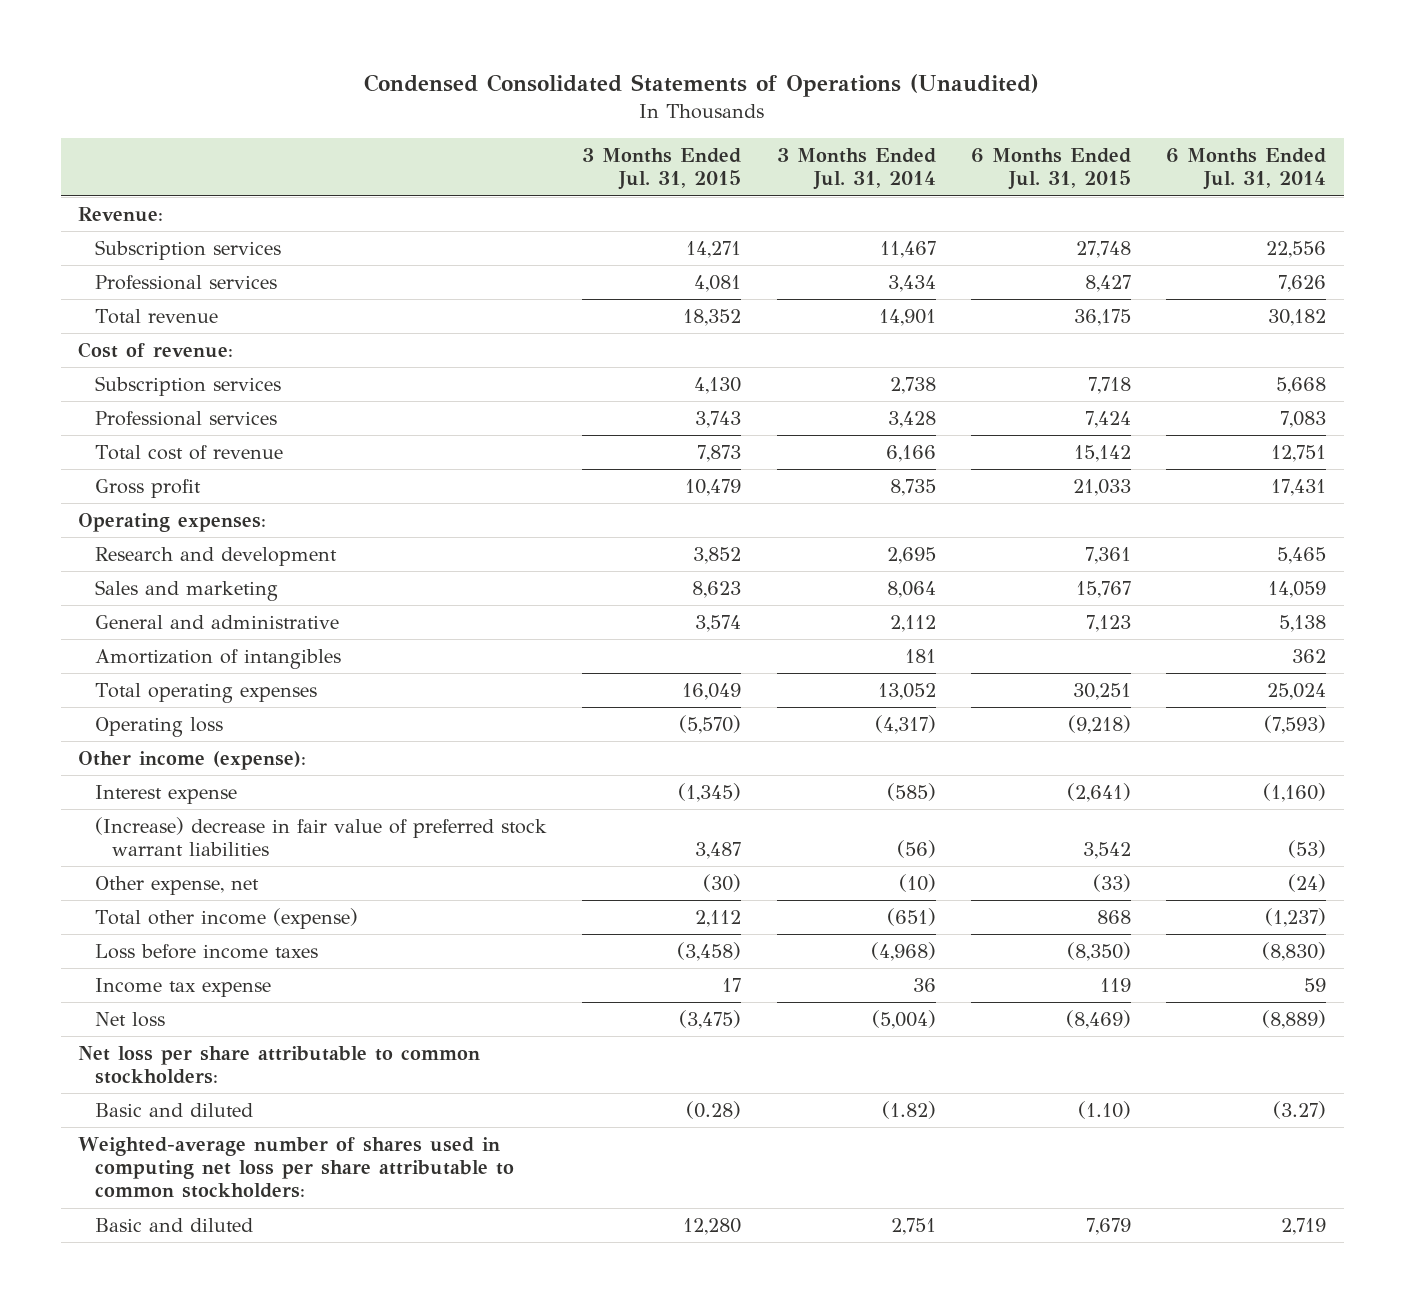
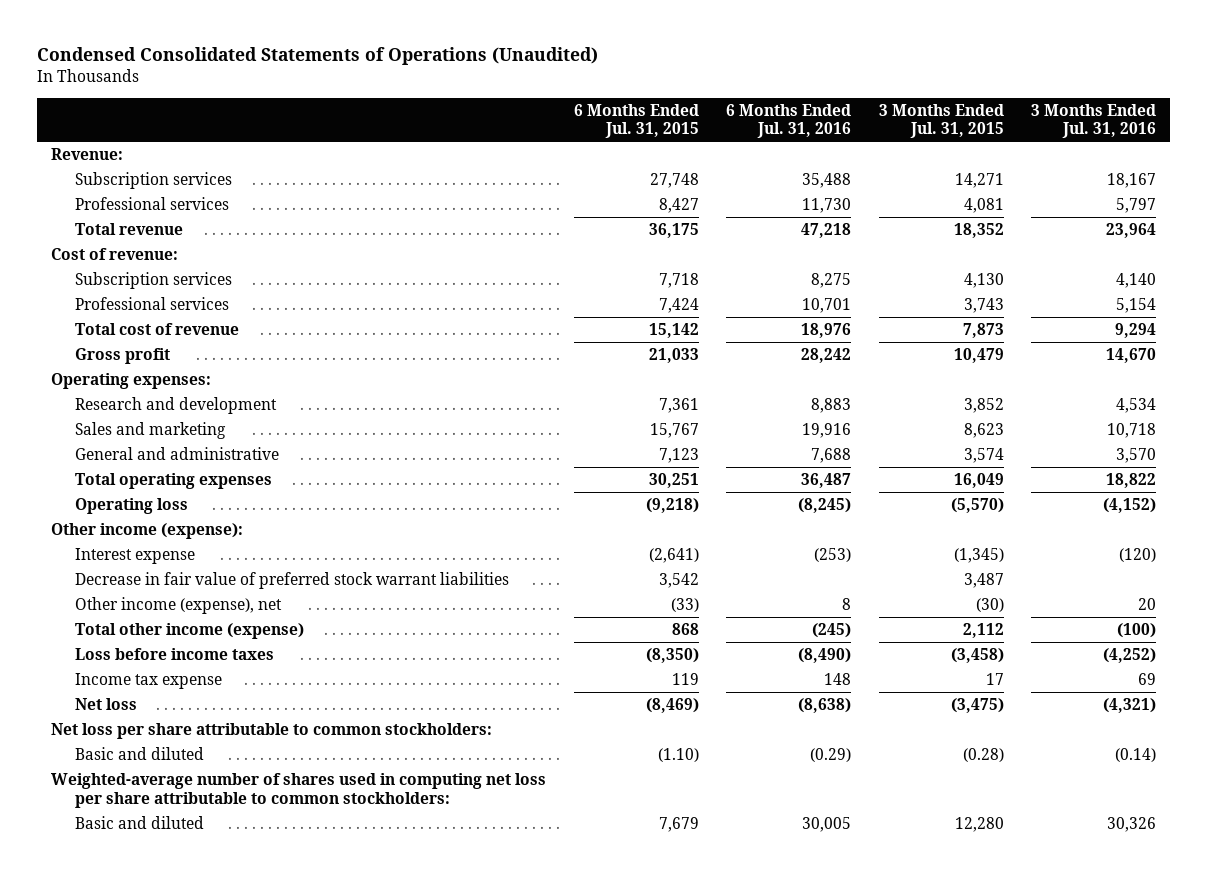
[776,148,936,191] 3 Months Ended Jul. 31, 2014 -> none
[1166,148,1327,191] 6 Months Ended Jul. 31, 2014 -> none
none -> [726,103,852,139] 6 Months Ended Jul. 31, 2016
none -> [1031,103,1157,139] 3 Months Ended Jul. 31, 2016
[94,648,341,669] Amortization of intangibles -> none
[94,816,547,857] (Increase) decrease in fair value of preferred stock warrant liabilities -> [75,571,510,589] Decrease in fair value of preferred stock warrant liabilities
[94,875,259,895] Other expense, net -> [75,596,283,614] Other income (expense), net

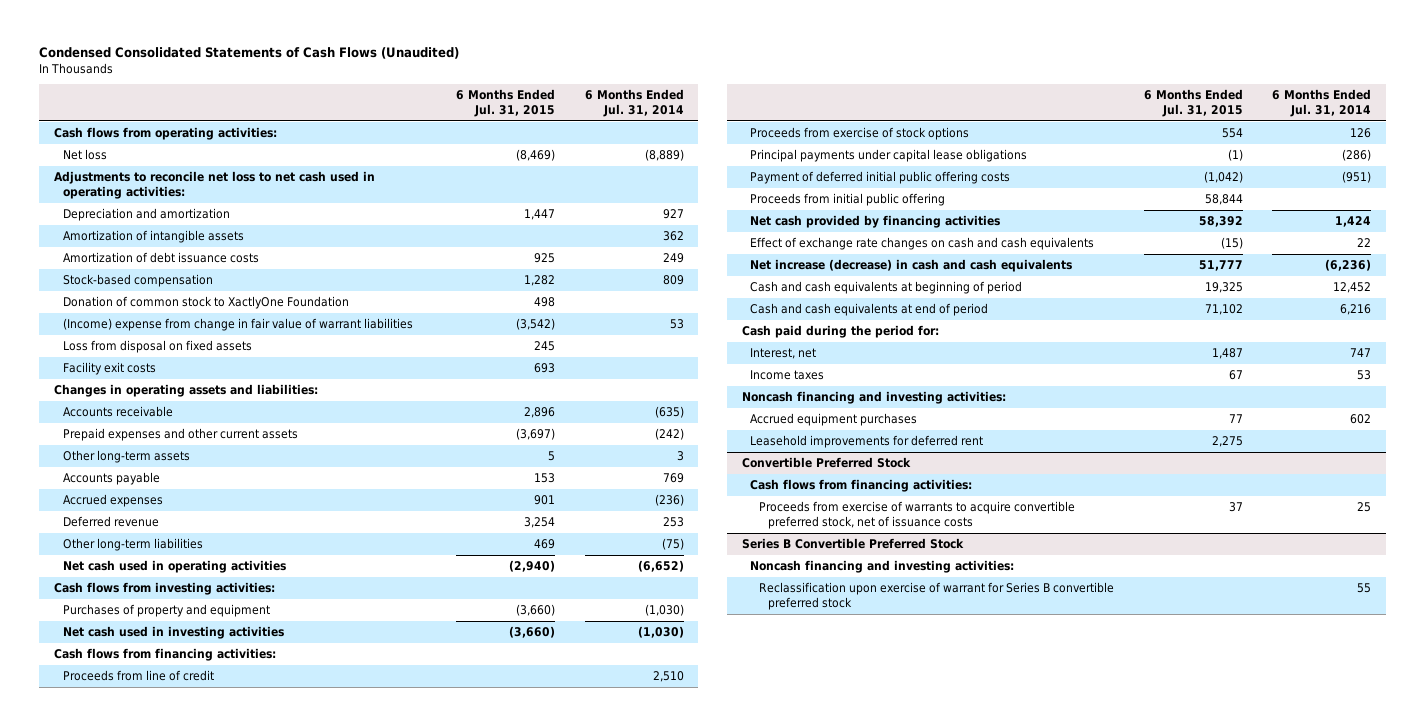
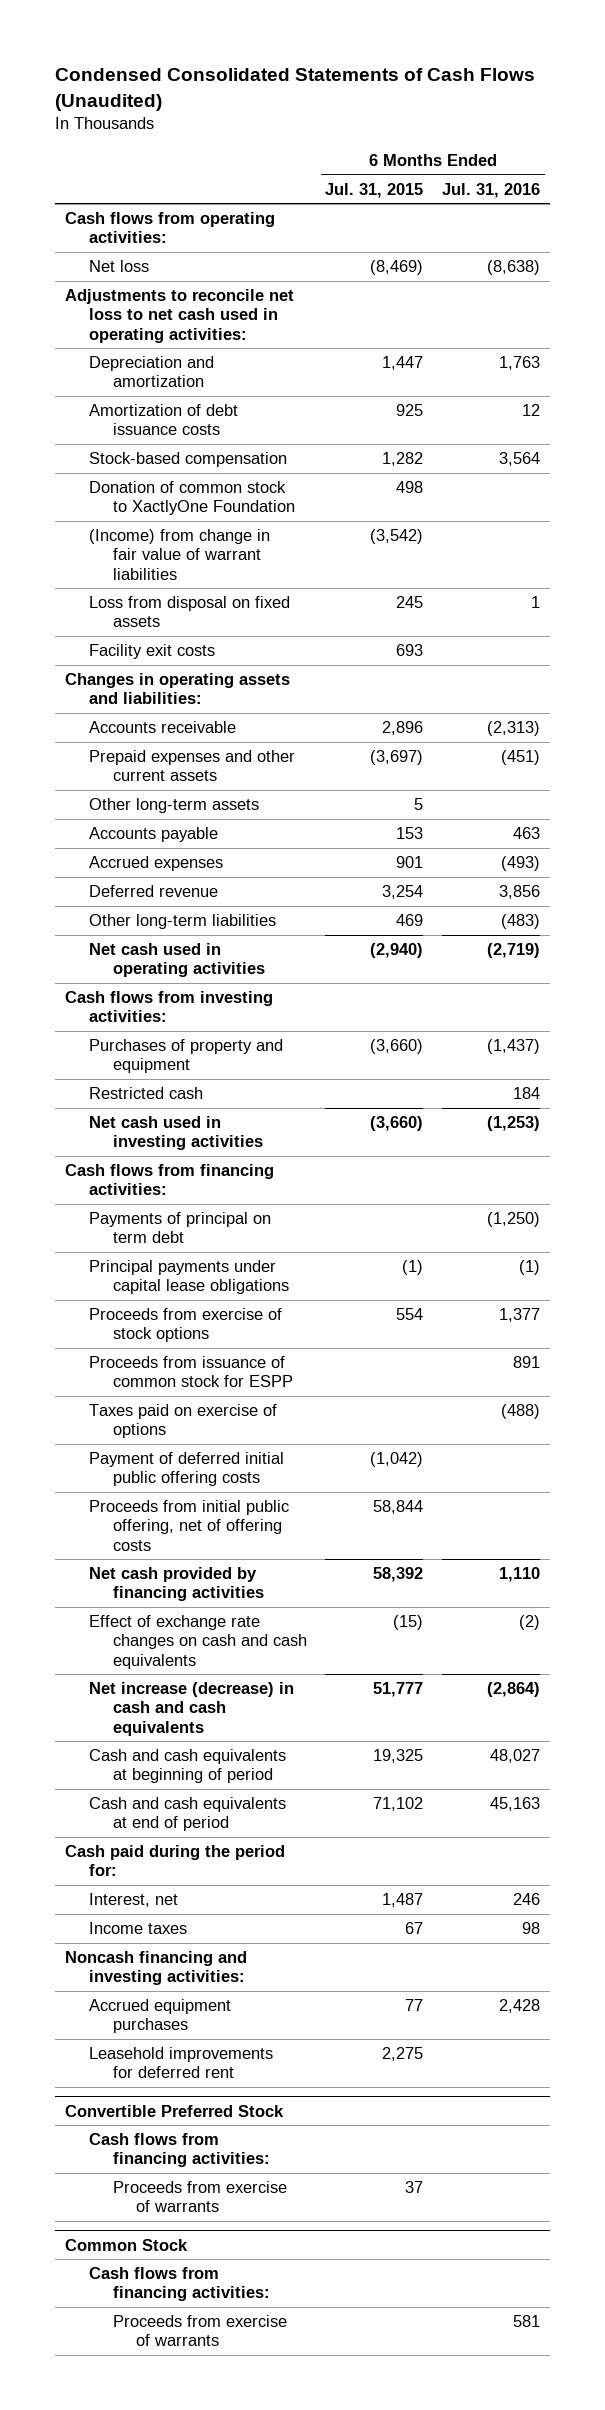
[584,89,684,117] 6 Months Ended Jul. 31, 2014 -> none
none -> [442,182,541,198] Jul. 31, 2016
[63,230,245,244] Amortization of intangible assets -> none
[63,318,414,332] (Income) expense from change in fair value of warrant liabilities -> [88,529,270,580] (Income) from change in fair value of warrant liabilities
none -> [88,1087,203,1100] Restricted cash
[63,670,215,682] Proceeds from line of credit -> none
none -> [88,1212,271,1244] Payments of principal on term debt
[750,127,970,141] Proceeds from exercise of stock options -> [88,1308,282,1343] Proceeds from exercise of stock options
none -> [88,1356,293,1388] Proceeds from issuance of common stock for ESPP
none -> [88,1404,277,1439] Taxes paid on exercise of options
[750,193,946,207] Proceeds from initial public offering -> [88,1500,289,1551] Proceeds from initial public offering, net of offering costs
[741,538,964,550] Series B Convertible Preferred Stock -> none
[750,560,1015,574] Noncash financing and investing activities: -> none
[759,582,1115,610] Reclassification upon exercise of warrant for Series B convertible preferred stock -> none
[759,501,1076,529] Proceeds from exercise of warrants to acquire convertible preferred stock, net of issuance costs -> [112,2181,287,2213] Proceeds from exercise of warrants
none -> [64,2238,188,2251] Common Stock
none -> [88,2267,270,2302] Cash flows from financing activities:
none -> [112,2315,287,2347] Proceeds from exercise of warrants

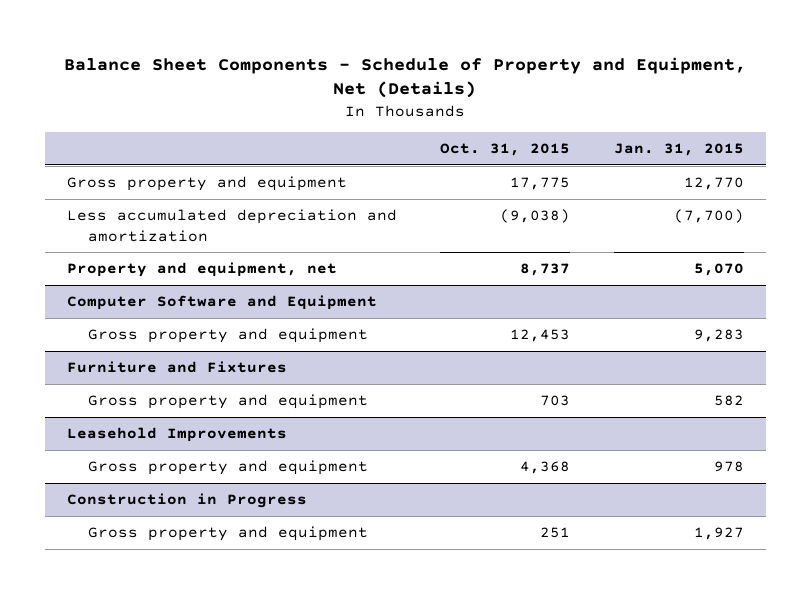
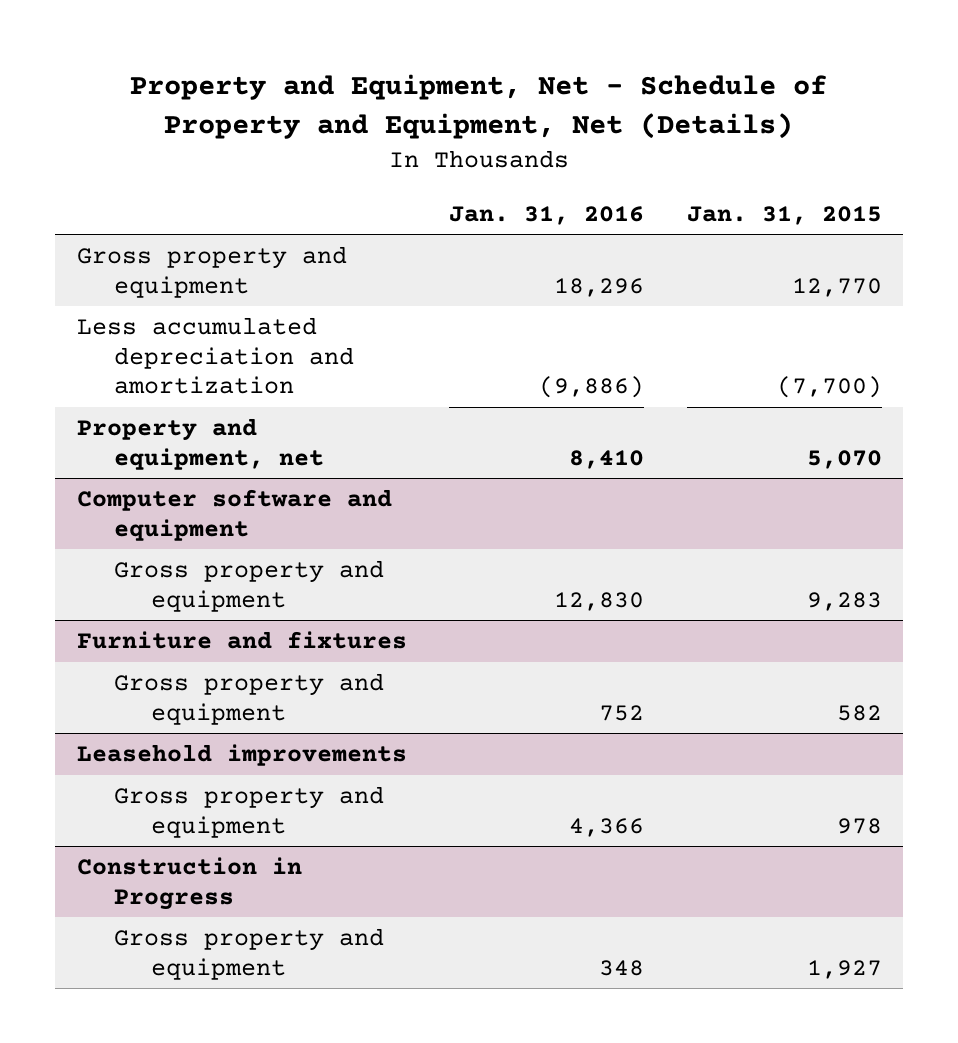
[64,56,747,99] Balance Sheet Components - Schedule of Property and Equipment, Net (Details) -> [130,74,828,140] Property and Equipment, Net - Schedule of Property and Equipment, Net (Details)
[440,142,571,156] Oct. 31, 2015 -> none
none -> [449,205,645,225] Jan. 31, 2016
[66,295,377,311] Computer Software and Equipment -> [76,489,392,541] Computer software and equipment
[66,361,287,374] Furniture and Fixtures -> [76,631,407,650] Furniture and fixtures
[66,427,287,443] Leasehold Improvements -> [76,744,407,767] Leasehold improvements

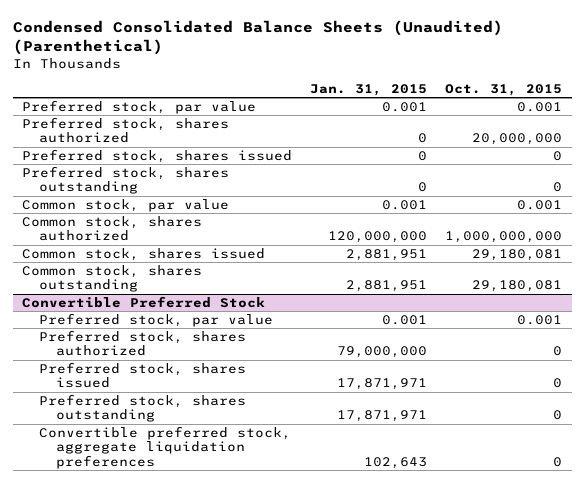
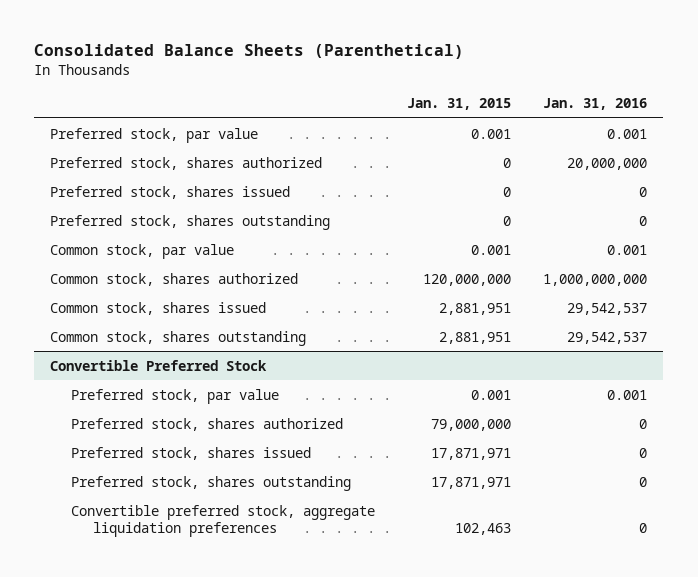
[12,19,503,55] Condensed Consolidated Balance Sheets (Unaudited) (Parenthetical) -> [34,44,465,60] Consolidated Balance Sheets (Parenthetical)
[445,83,563,96] Oct. 31, 2015 -> none
none -> [543,98,648,111] Jan. 31, 2016
[364,456,428,469] 102,643 -> [455,523,512,536] 102,463

